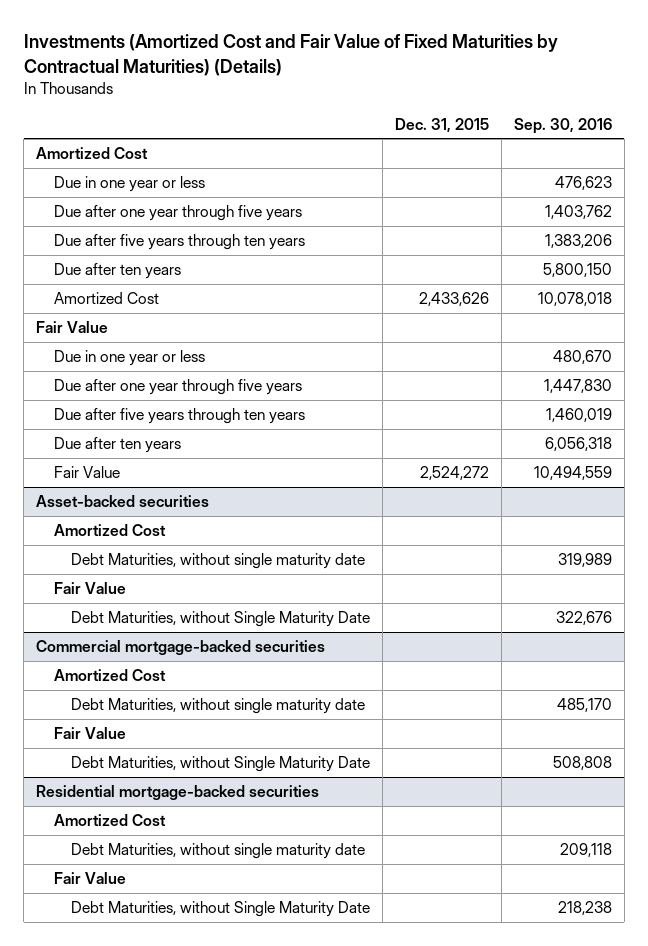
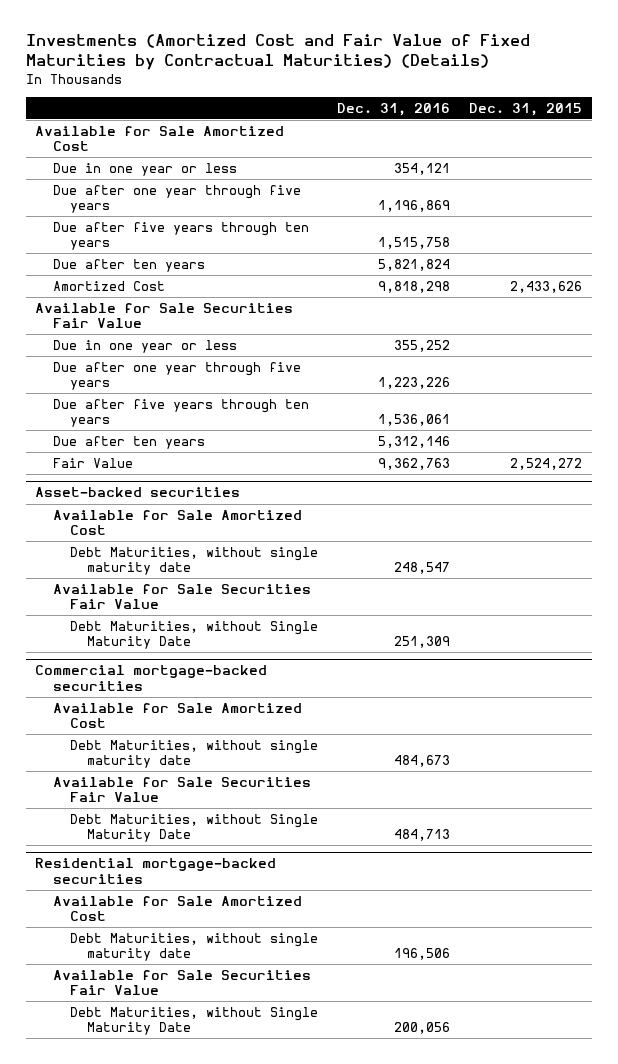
[513,117,612,134] Sep. 30, 2016 -> none
none -> [337,102,451,116] Dec. 31, 2016
[36,147,149,160] Amortized Cost -> [35,125,285,151] Available for Sale Amortized Cost
[36,321,109,334] Fair Value -> [35,302,294,328] Available for Sale Securities Fair Value
[53,524,166,537] Amortized Cost -> [52,509,302,535] Available for Sale Amortized Cost
[53,582,126,595] Fair Value -> [52,583,311,609] Available for Sale Securities Fair Value
[53,669,166,682] Amortized Cost -> [52,702,302,728] Available for Sale Amortized Cost
[53,727,126,740] Fair Value -> [52,776,311,802] Available for Sale Securities Fair Value
[53,814,166,827] Amortized Cost -> [52,895,302,921] Available for Sale Amortized Cost
[53,872,126,885] Fair Value -> [52,969,311,995] Available for Sale Securities Fair Value

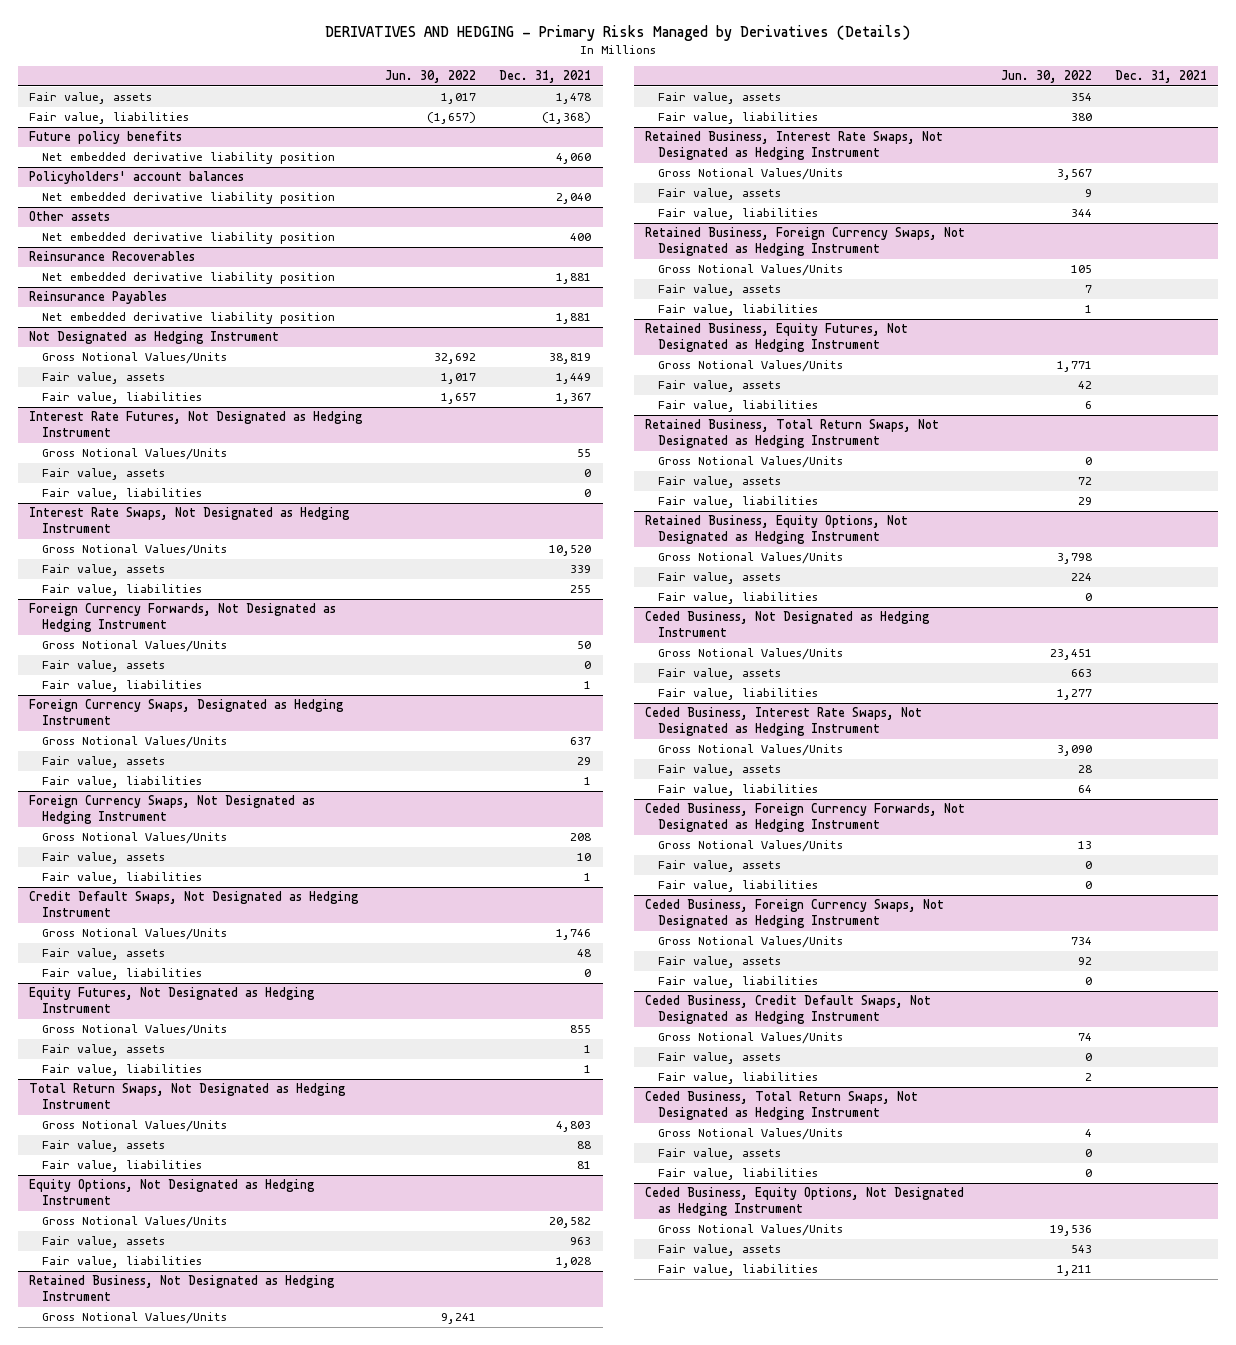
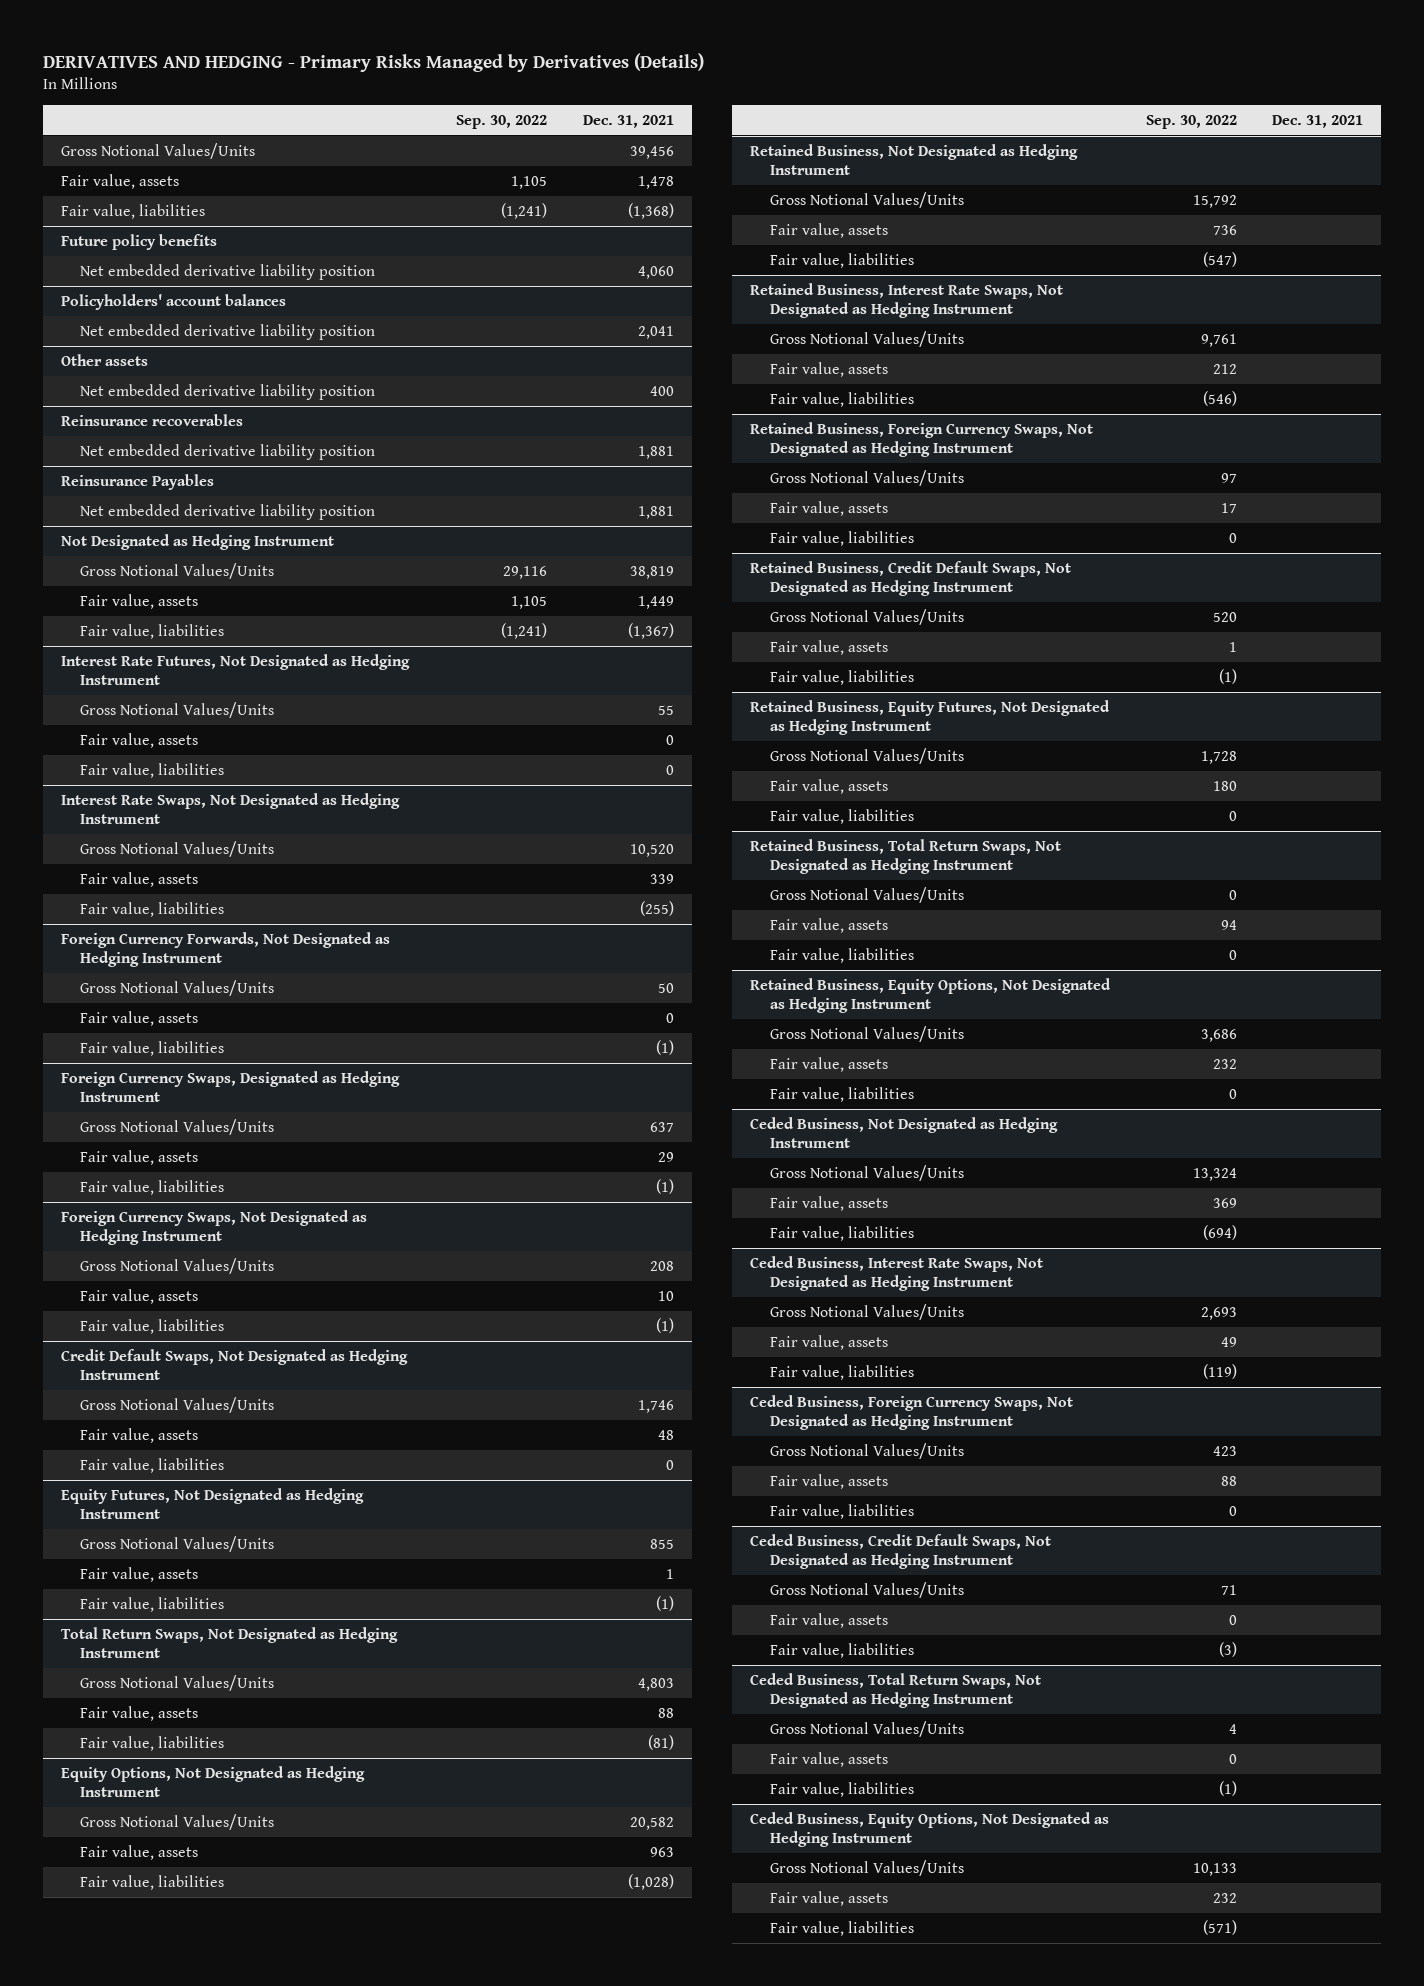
[385,70,477,84] Jun. 30, 2022 -> none
none -> [456,114,548,129] Sep. 30, 2022
none -> [60,142,255,159] Gross Notional Values/Units
[556,193,592,205] 2,040 -> [638,325,675,339] 2,041
[29,251,196,262] Reinsurance Recoverables -> [60,413,243,426] Reinsurance recoverables
[556,393,592,405] 1,367 -> [628,622,675,639] (1,367)
[570,585,592,594] 255 -> [640,900,675,916] (255)
[584,681,592,690] 1 -> [656,1039,675,1055] (1)
[584,777,592,786] 1 -> [656,1178,675,1194] (1)
[584,873,592,882] 1 -> [656,1317,675,1333] (1)
[584,1065,592,1074] 1 -> [656,1595,675,1611] (1)
[577,1161,592,1170] 81 -> [648,1734,675,1750] (81)
[556,1257,592,1269] 1,028 -> [628,1873,675,1890] (1,028)
none -> [749,560,1071,597] Retained Business, Credit Default Swaps, Not Designated as Hedging Instrument
none -> [769,608,964,625] Gross Notional Values/Units
none -> [769,639,888,655] Fair value, assets
none -> [769,669,914,685] Fair value, liabilities
[645,803,966,833] Ceded Business, Foreign Currency Forwards, Not Designated as Hedging Instrument -> none
[657,840,843,853] Gross Notional Values/Units -> none
[657,860,781,873] Fair value, assets -> none
[657,880,818,893] Fair value, liabilities -> none

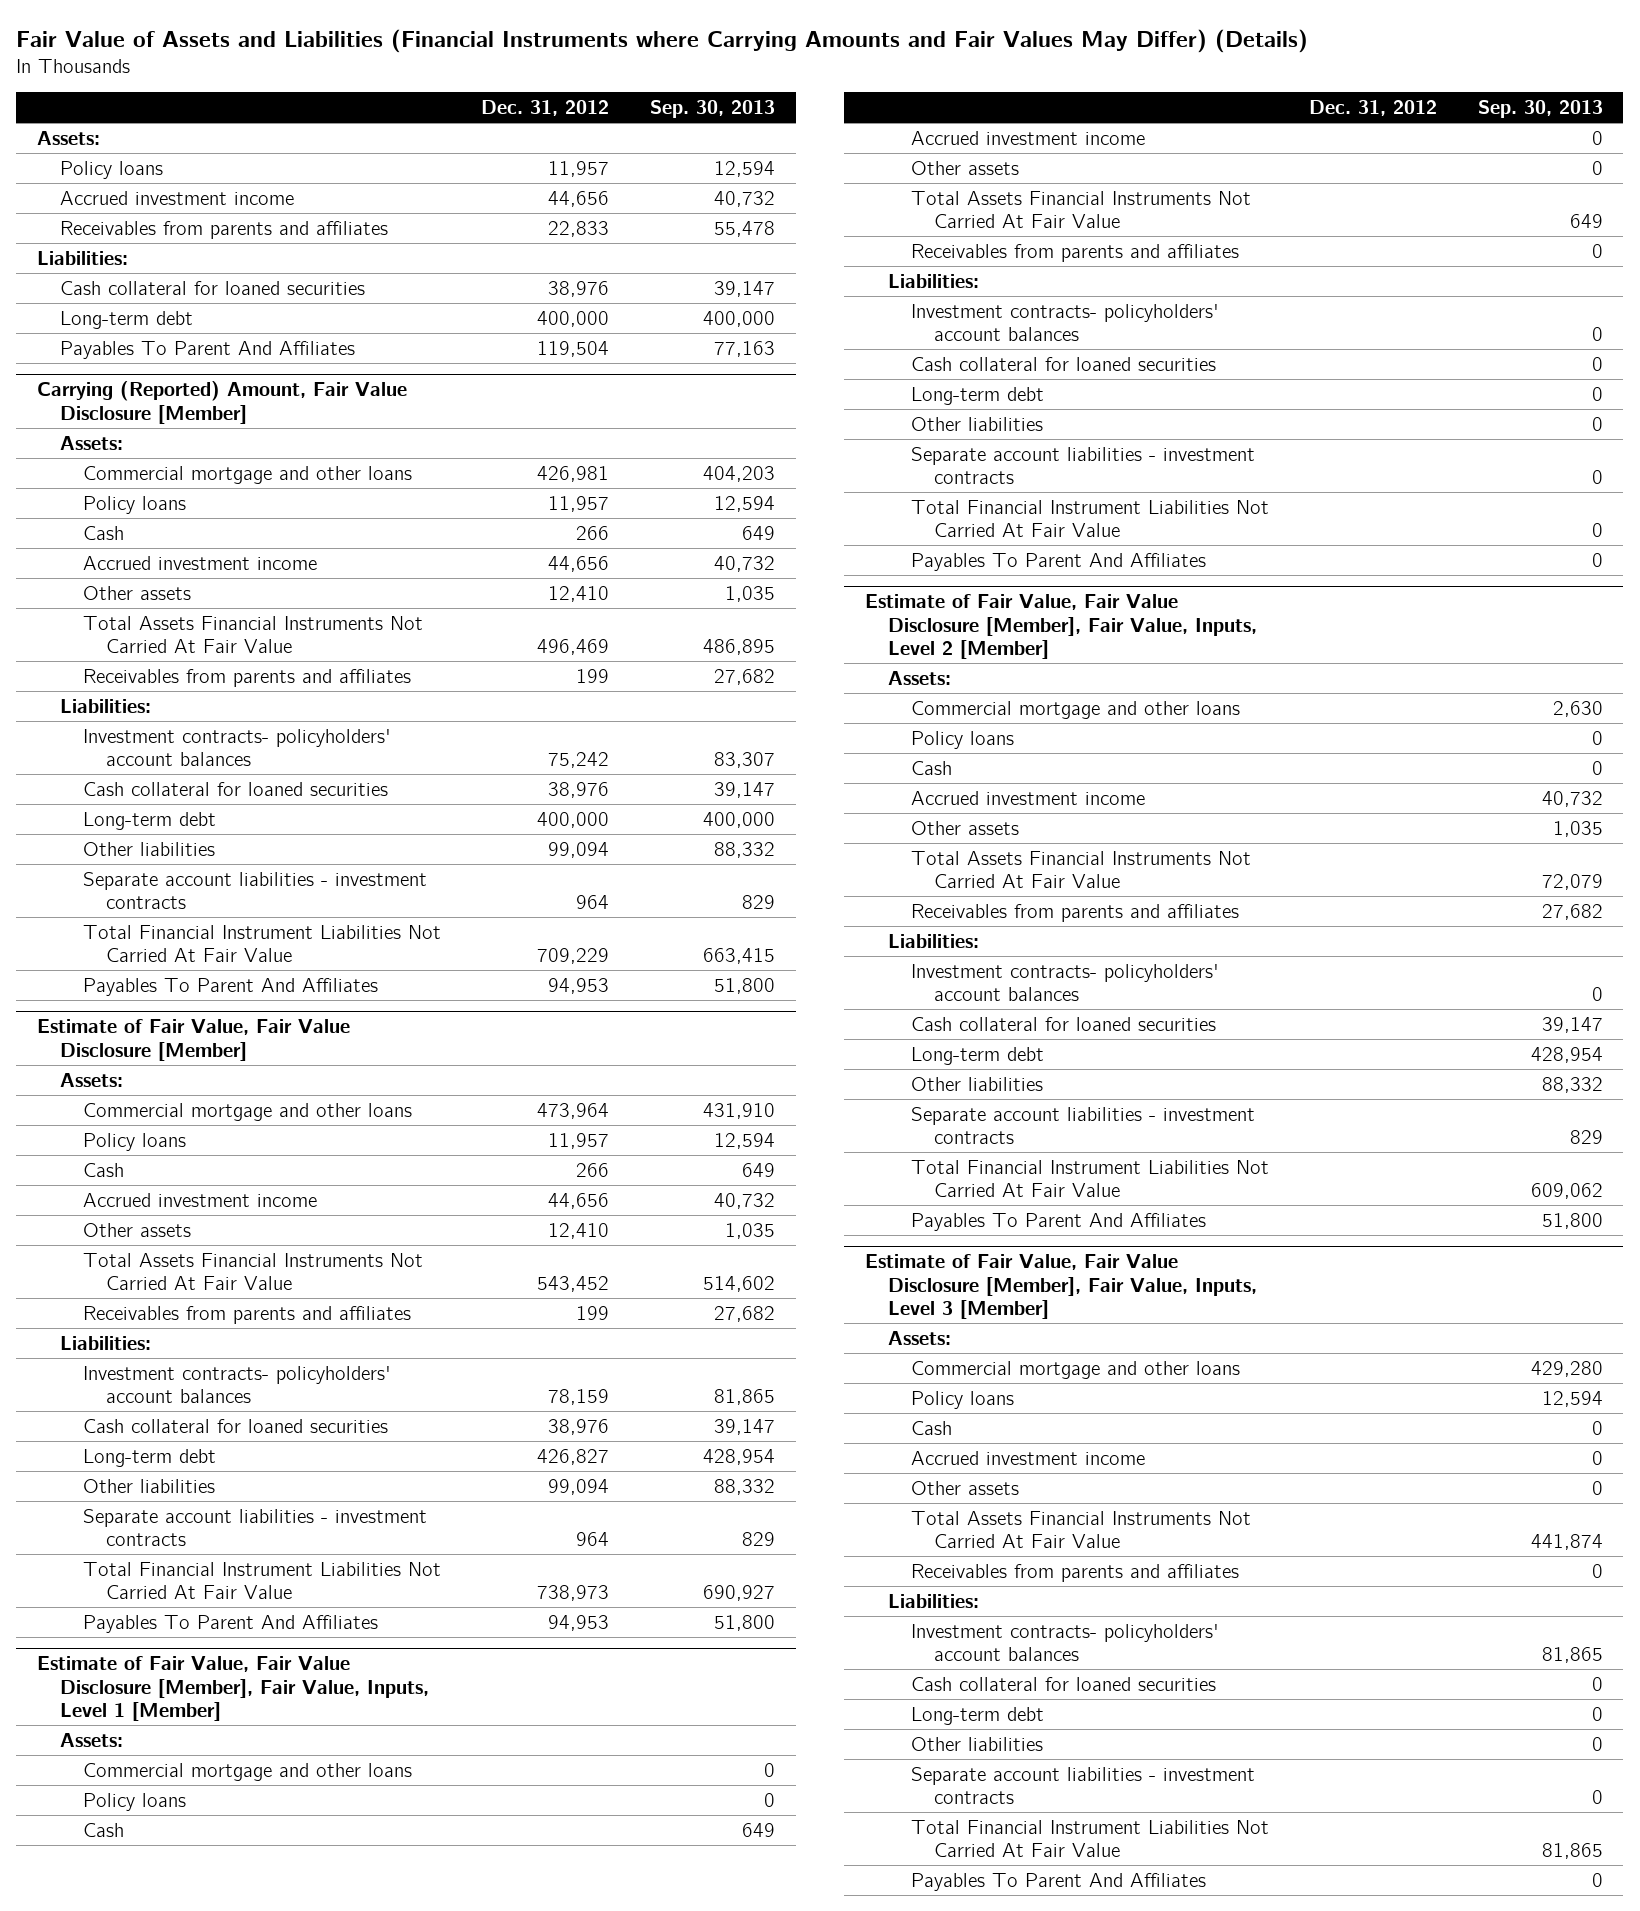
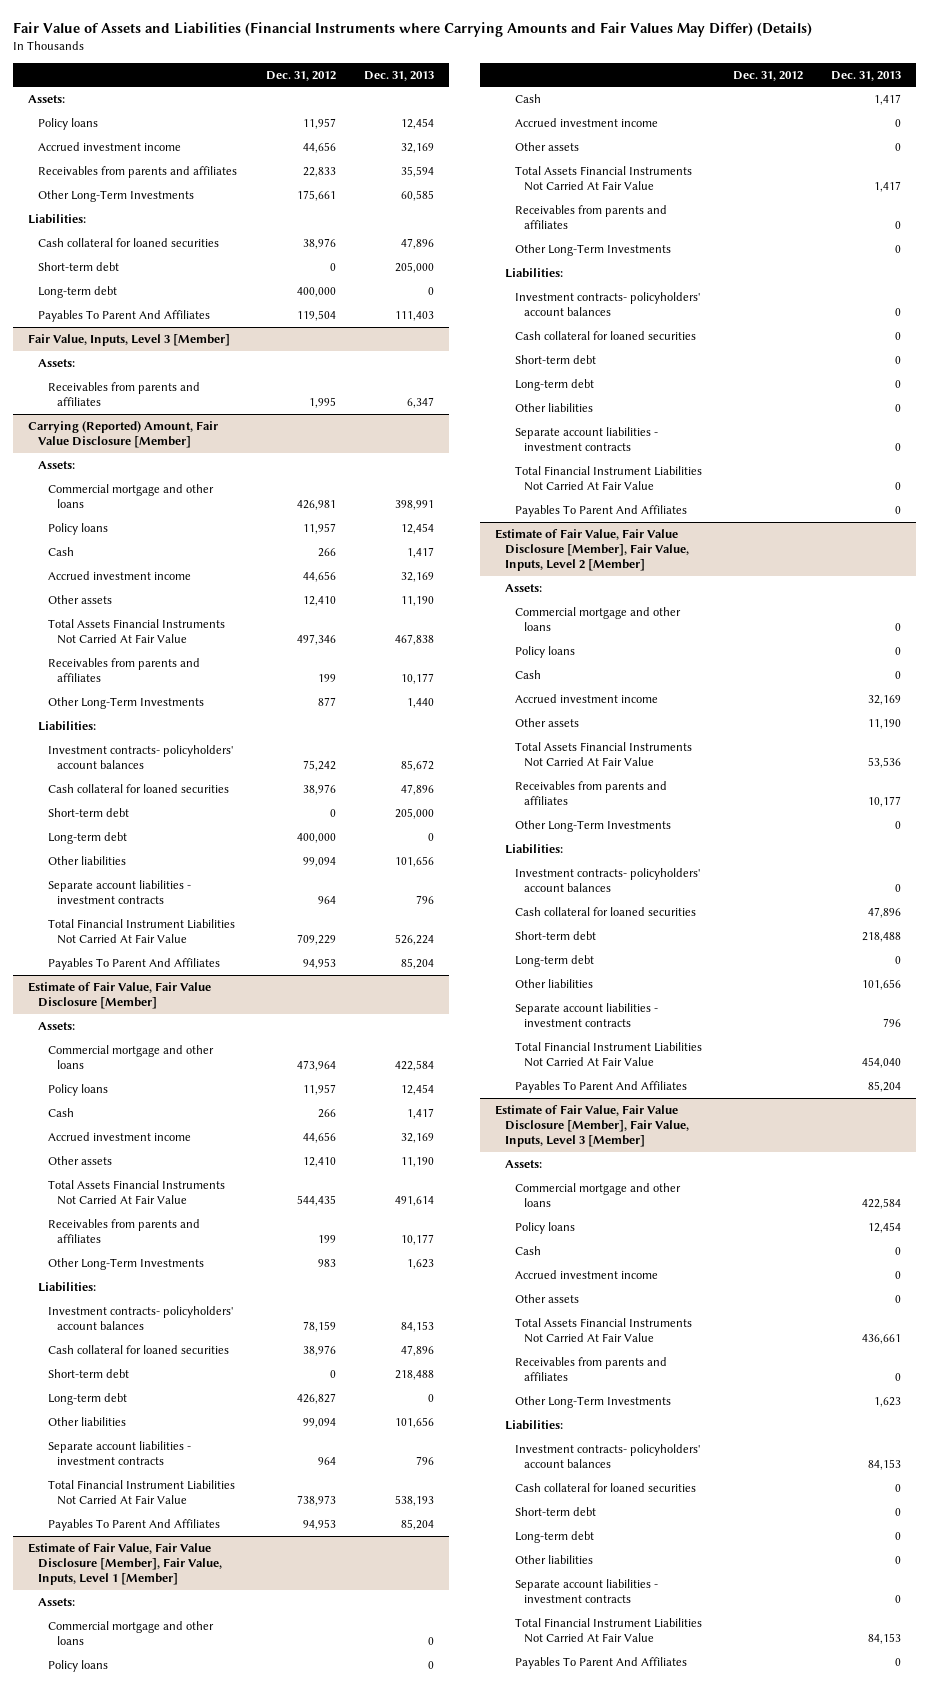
[650,100,776,119] Sep. 30, 2013 -> none
none -> [364,70,435,81] Dec. 31, 2013
none -> [37,189,194,202] Other Long-Term Investments
none -> [37,261,119,271] Short-term debt
none -> [27,333,230,346] Fair Value, Inputs, Level 3 [Member]
none -> [37,358,75,367] Assets:
none -> [47,381,200,406] Receivables from parents and affiliates
[537,639,610,656] 496,469 -> [296,633,336,645] 497,346
none -> [47,696,204,709] Other Long-Term Investments
none -> [47,807,129,817] Short-term debt
[537,1276,610,1293] 543,452 -> [296,1194,336,1206] 544,435
none -> [47,1257,204,1270] Other Long-Term Investments
none -> [47,1368,129,1378] Short-term debt
none -> [514,243,671,256] Other Long-Term Investments
none -> [514,354,596,364] Short-term debt
none -> [514,819,671,832] Other Long-Term Investments
none -> [514,930,596,940] Short-term debt
none -> [514,1395,671,1408] Other Long-Term Investments
none -> [514,1506,596,1516] Short-term debt

